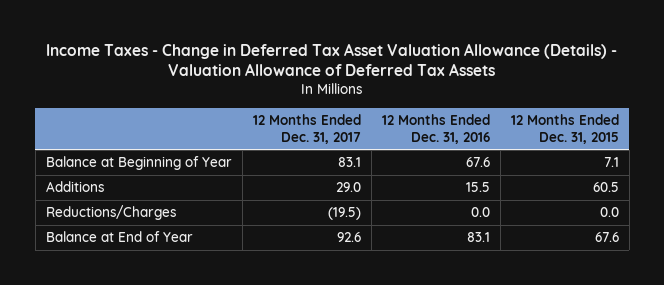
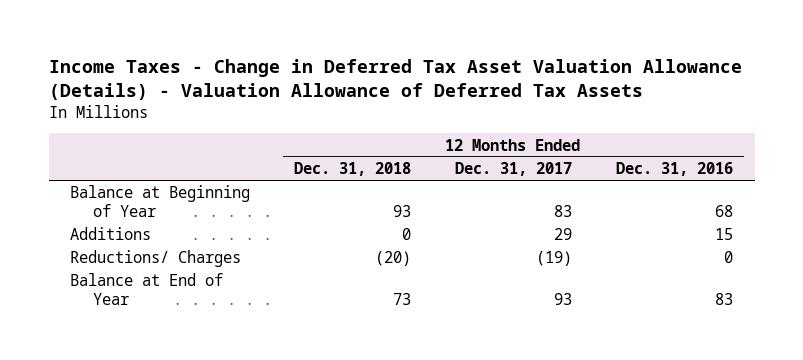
[510,114,619,144] 12 Months Ended Dec. 31, 2015 -> none
none -> [294,162,412,177] Dec. 31, 2018
[337,157,361,168] 83.1 -> [553,204,572,217] 83
[465,157,490,168] 67.6 -> [714,204,733,217] 68
[335,182,361,193] 29.0 -> [553,228,572,241] 29
[465,182,490,193] 15.5 -> [714,228,733,241] 15
[45,205,176,221] Reductions/Charges -> [70,250,242,268] Reductions/ Charges
[327,207,361,221] (19.5) -> [535,251,572,267] (19)
[470,207,490,218] 0.0 -> [723,251,733,264] 0
[336,232,361,243] 92.6 -> [553,292,572,305] 93
[466,232,490,243] 83.1 -> [714,292,733,305] 83

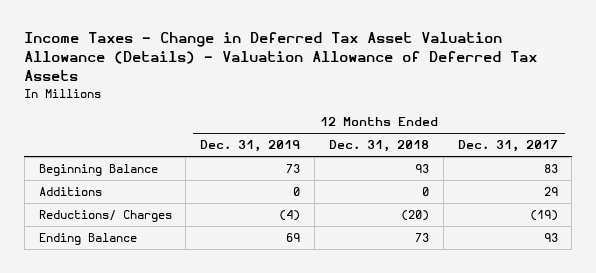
[615,162,733,177] Dec. 31, 2016 -> none
none -> [200,140,301,153] Dec. 31, 2019
[70,185,251,217] Balance at Beginning of Year -> [38,164,158,177] Beginning Balance
[70,273,224,305] Balance at End of Year -> [38,233,137,246] Ending Balance

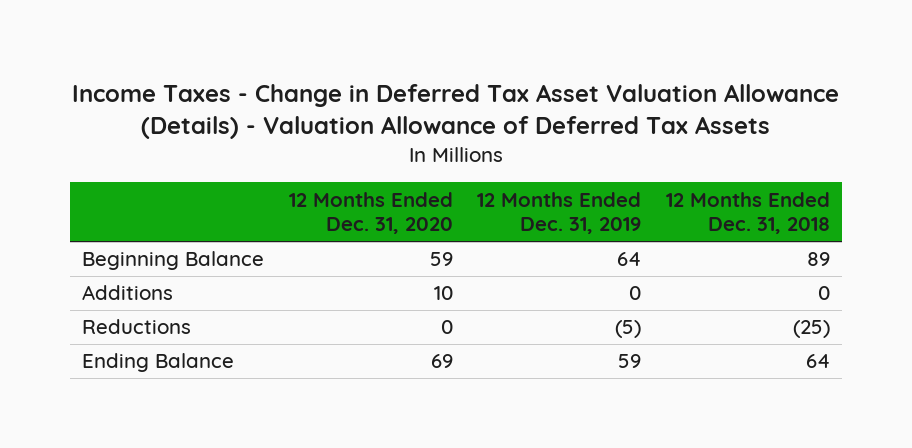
[457,140,558,153] Dec. 31, 2017 -> none
none -> [288,191,453,235] 12 Months Ended Dec. 31, 2020
[286,164,301,174] 73 -> [617,252,642,267] 64
[414,164,429,174] 93 -> [806,252,830,267] 89
[38,210,172,223] Reductions/ Charges -> [81,319,191,335] Reductions
[279,210,301,222] (4) -> [615,320,642,339] (5)
[400,210,429,222] (20) -> [792,320,830,339] (25)
[286,233,301,243] 69 -> [618,354,642,369] 59
[414,233,429,243] 73 -> [805,354,830,369] 64

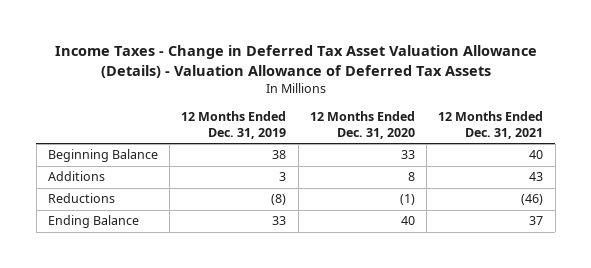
[665,191,830,235] 12 Months Ended Dec. 31, 2018 -> none
none -> [438,111,544,139] 12 Months Ended Dec. 31, 2021
[429,252,453,267] 59 -> [400,150,415,160] 33
[617,252,642,267] 64 -> [272,150,287,160] 38
[433,286,453,301] 10 -> [407,172,415,182] 8
[629,286,642,301] 0 -> [279,172,287,182] 3
[440,320,453,335] 0 -> [399,194,415,206] (1)
[615,320,642,339] (5) -> [271,194,287,206] (8)
[430,354,453,369] 69 -> [400,216,415,226] 40
[618,354,642,369] 59 -> [272,216,287,226] 33

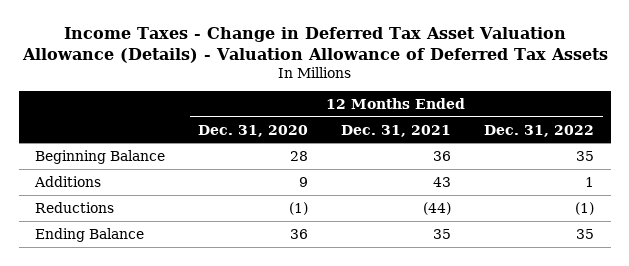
[181,111,287,139] 12 Months Ended Dec. 31, 2019 -> none
none -> [484,124,595,137] Dec. 31, 2022
[400,150,415,160] 33 -> [290,150,309,161] 28
[529,150,544,160] 40 -> [433,150,452,161] 36
[407,172,415,182] 8 -> [299,176,309,187] 9
[521,194,544,206] (46) -> [423,201,452,215] (44)
[400,216,415,226] 40 -> [290,228,309,239] 36
[529,216,544,226] 37 -> [433,228,452,239] 35

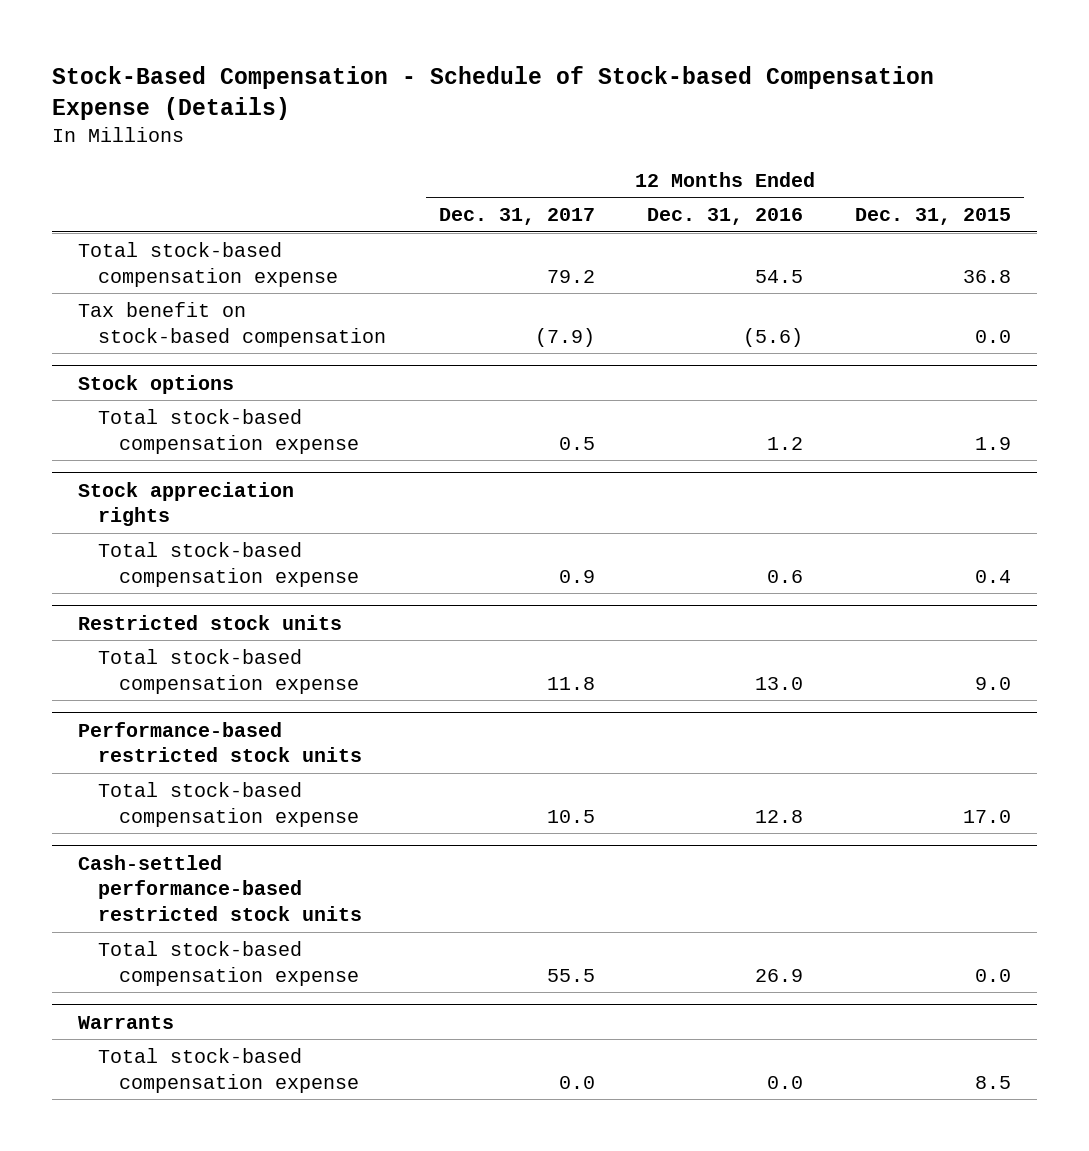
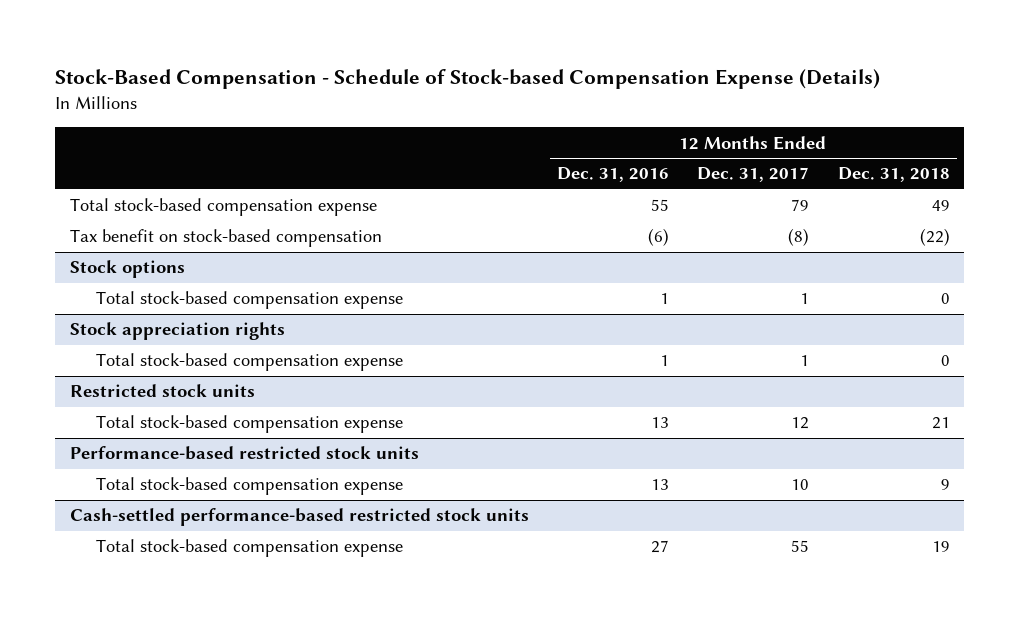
[854,207,1011,225] Dec. 31, 2015 -> none
none -> [837,167,950,183] Dec. 31, 2018
[546,269,595,283] 79.2 -> [791,199,810,212] 79
[754,269,803,283] 54.5 -> [651,199,670,212] 55
[534,327,595,347] (7.9) -> [788,228,810,247] (8)
[742,327,803,347] (5.6) -> [648,228,670,247] (6)
[558,436,595,450] 0.5 -> [800,293,810,305] 1
[766,436,803,450] 1.2 -> [660,293,670,305] 1
[558,569,595,583] 0.9 -> [800,355,810,367] 1
[766,569,803,583] 0.6 -> [660,355,670,367] 1
[546,676,595,690] 11.8 -> [791,417,810,430] 12
[754,676,803,690] 13.0 -> [651,417,670,429] 13
[546,809,595,823] 10.5 -> [791,479,810,491] 10
[754,809,803,823] 12.8 -> [651,479,670,491] 13
[78,1015,175,1029] Warrants -> none
[98,1047,359,1093] Total stock-based compensation expense -> none
[546,968,595,982] 55.5 -> [791,540,810,553] 55
[754,968,803,982] 26.9 -> [651,540,670,554] 27

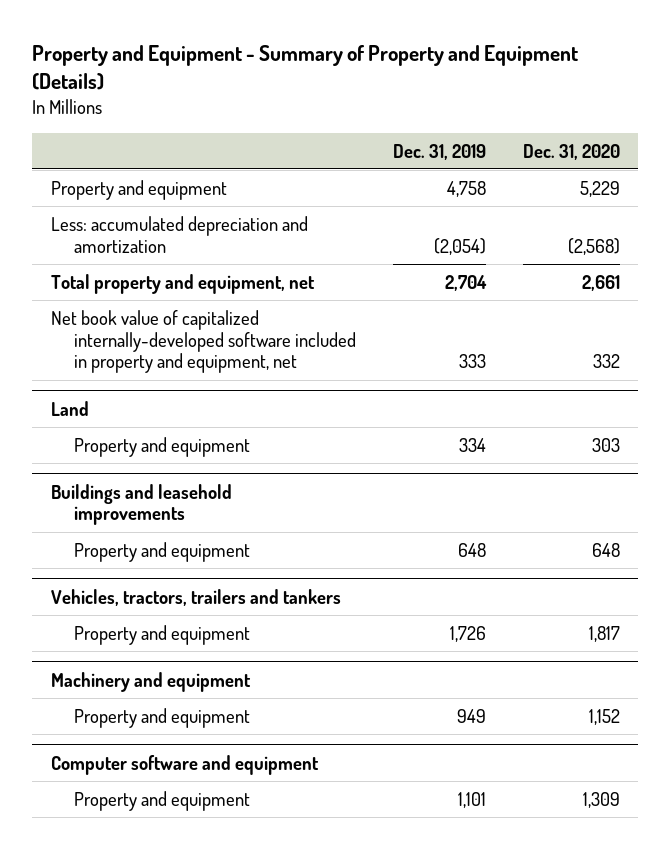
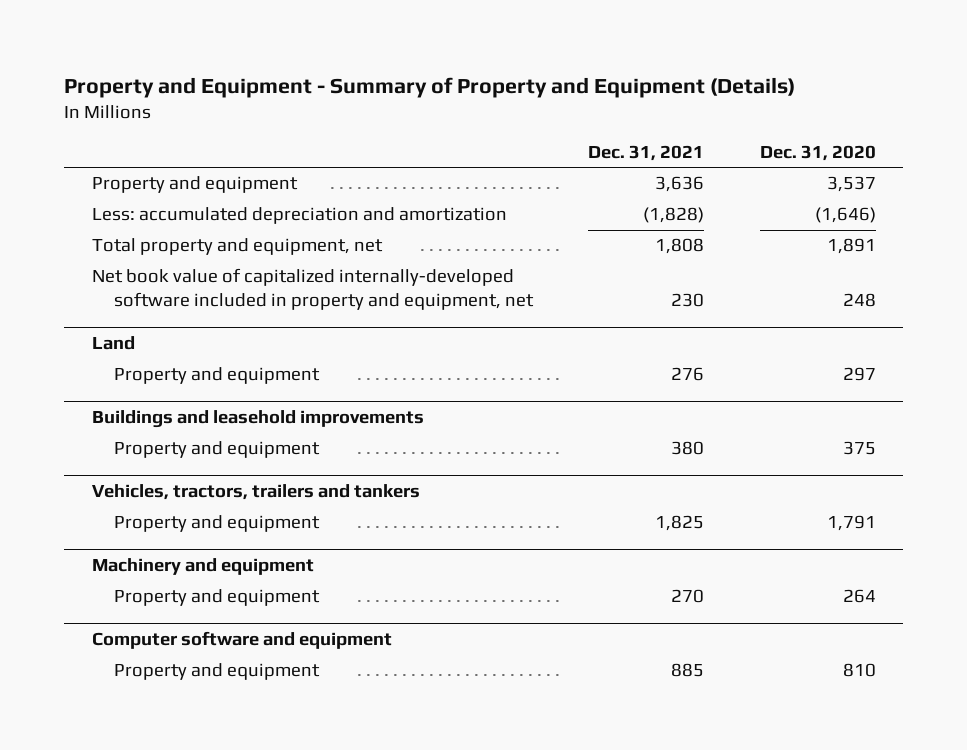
[392,143,486,160] Dec. 31, 2019 -> none
none -> [588,144,705,161] Dec. 31, 2021
[579,180,620,197] 5,229 -> [826,176,876,193] 3,537
[567,237,620,255] (2,568) -> [814,207,876,224] (1,646)
[581,274,620,291] 2,661 -> [826,238,876,255] 1,891
[592,354,620,369] 332 -> [842,293,876,308] 248
[591,437,620,452] 303 -> [842,367,876,382] 297
[591,542,620,557] 648 -> [842,441,876,456] 375
[588,625,620,642] 1,817 -> [826,515,876,532] 1,791
[588,708,620,725] 1,152 -> [842,589,876,604] 264
[582,791,620,808] 1,309 -> [842,663,876,678] 810

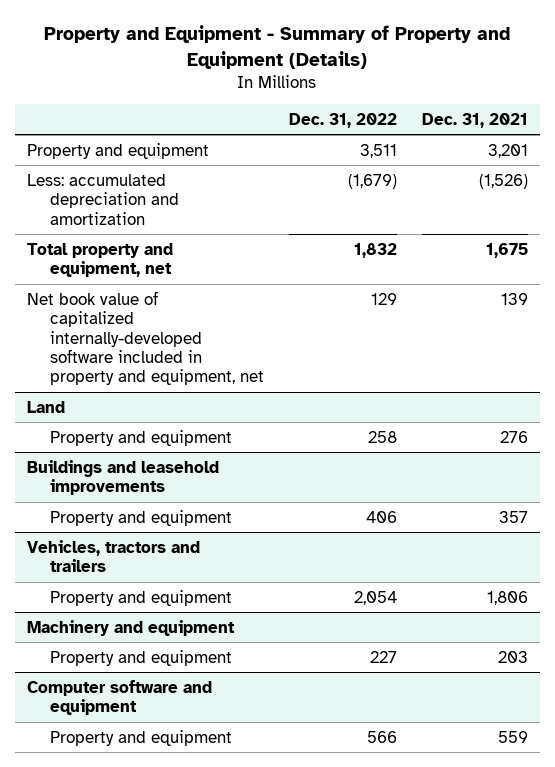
[759,144,876,161] Dec. 31, 2020 -> none
none -> [288,112,397,128] Dec. 31, 2022
[655,176,705,193] 3,636 -> [487,143,528,158] 3,201
[643,207,705,224] (1,828) -> [478,173,528,189] (1,526)
[655,238,705,255] 1,808 -> [485,242,528,258] 1,675
[671,293,705,308] 230 -> [500,292,528,305] 139
[671,441,705,456] 380 -> [498,510,528,523] 357
[91,484,420,501] Vehicles, tractors, trailers and tankers -> [27,539,201,573] Vehicles, tractors and trailers
[655,515,705,532] 1,825 -> [486,590,528,605] 1,806
[671,589,705,604] 270 -> [497,650,528,663] 203
[671,663,705,678] 885 -> [497,730,528,743] 559

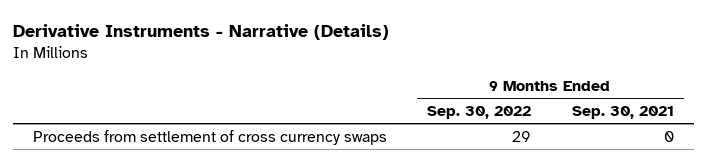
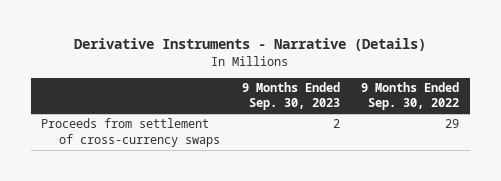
[571,106,674,120] Sep. 30, 2021 -> none
none -> [241,81,340,111] 9 Months Ended Sep. 30, 2023
[33,129,388,145] Proceeds from settlement of cross currency swaps -> [41,118,221,147] Proceeds from settlement of cross-currency swaps

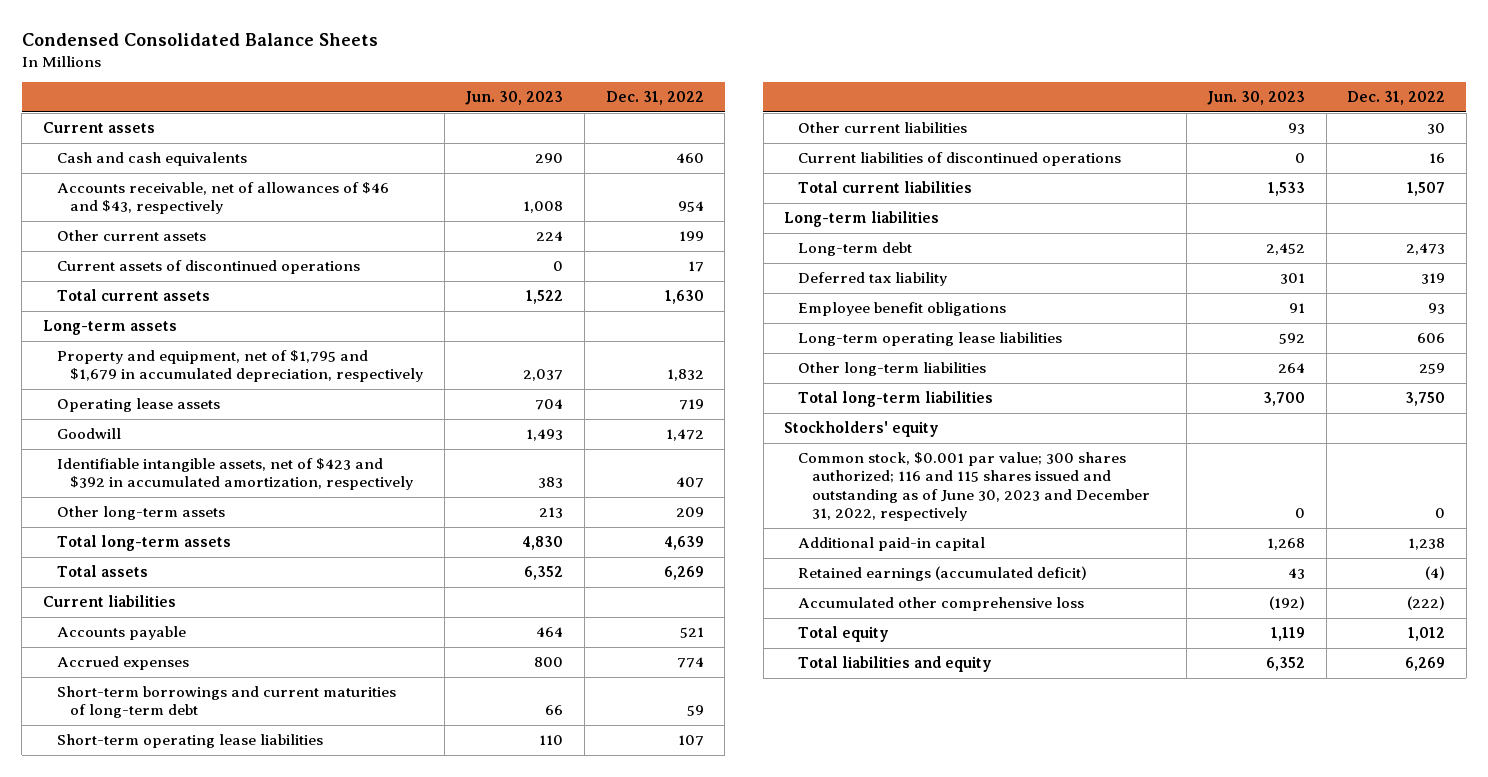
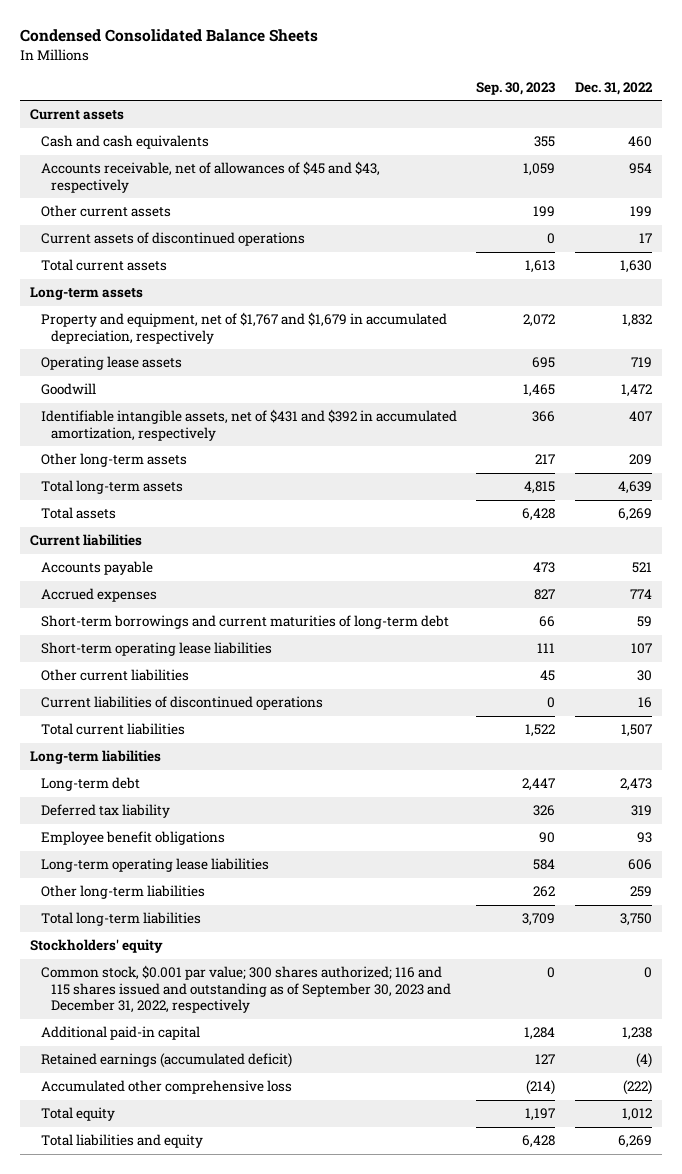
[465,91,564,106] Jun. 30, 2023 -> none
none -> [476,81,556,95] Sep. 30, 2023
[56,182,389,215] Accounts receivable, net of allowances of $46 and $43, respectively -> [40,161,380,193] Accounts receivable, net of allowances of $45 and $43, respectively
[56,350,424,383] Property and equipment, net of $1,795 and $1,679 in accumulated depreciation, respectively -> [40,312,447,344] Property and equipment, net of $1,767 and $1,679 in accumulated depreciation, respectively
[56,458,414,491] Identifiable intangible assets, net of $423 and $392 in accumulated amortization, respectively -> [40,409,457,441] Identifiable intangible assets, net of $431 and $392 in accumulated amortization, respectively
[798,452,1151,522] Common stock, $0.001 par value; 300 shares authorized; 116 and 115 shares issued and outstanding as of June 30, 2023 and December 31, 2022, respectively -> [40,965,451,1014] Common stock, $0.001 par value; 300 shares authorized; 116 and 115 shares issued and outstanding as of September 30, 2023 and December 31, 2022, respectively

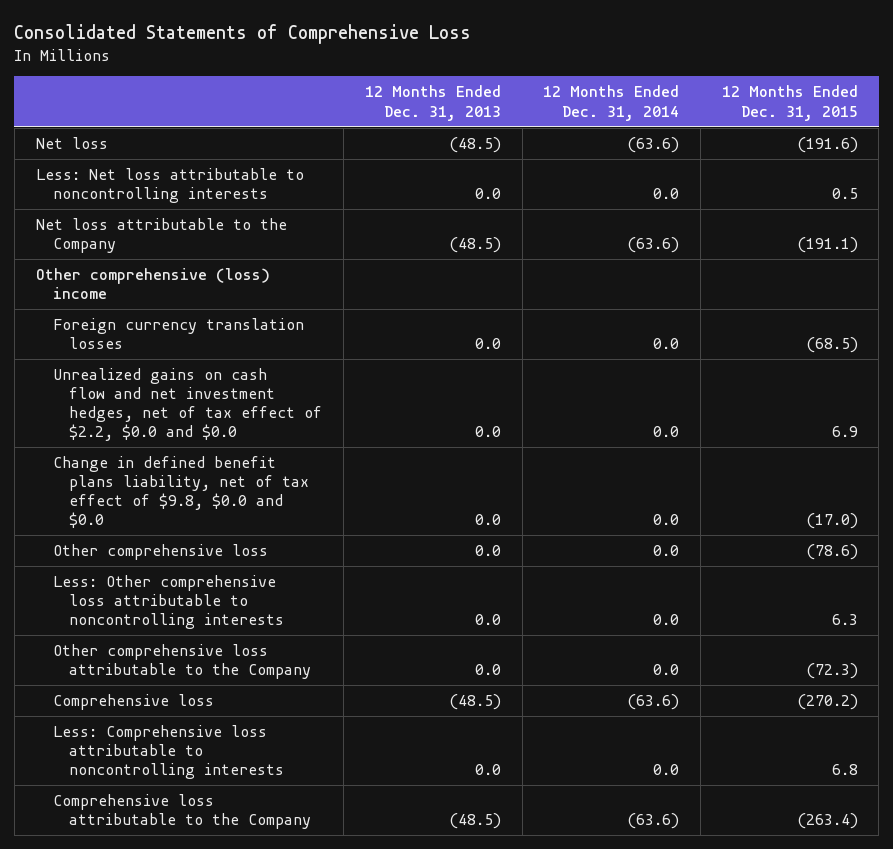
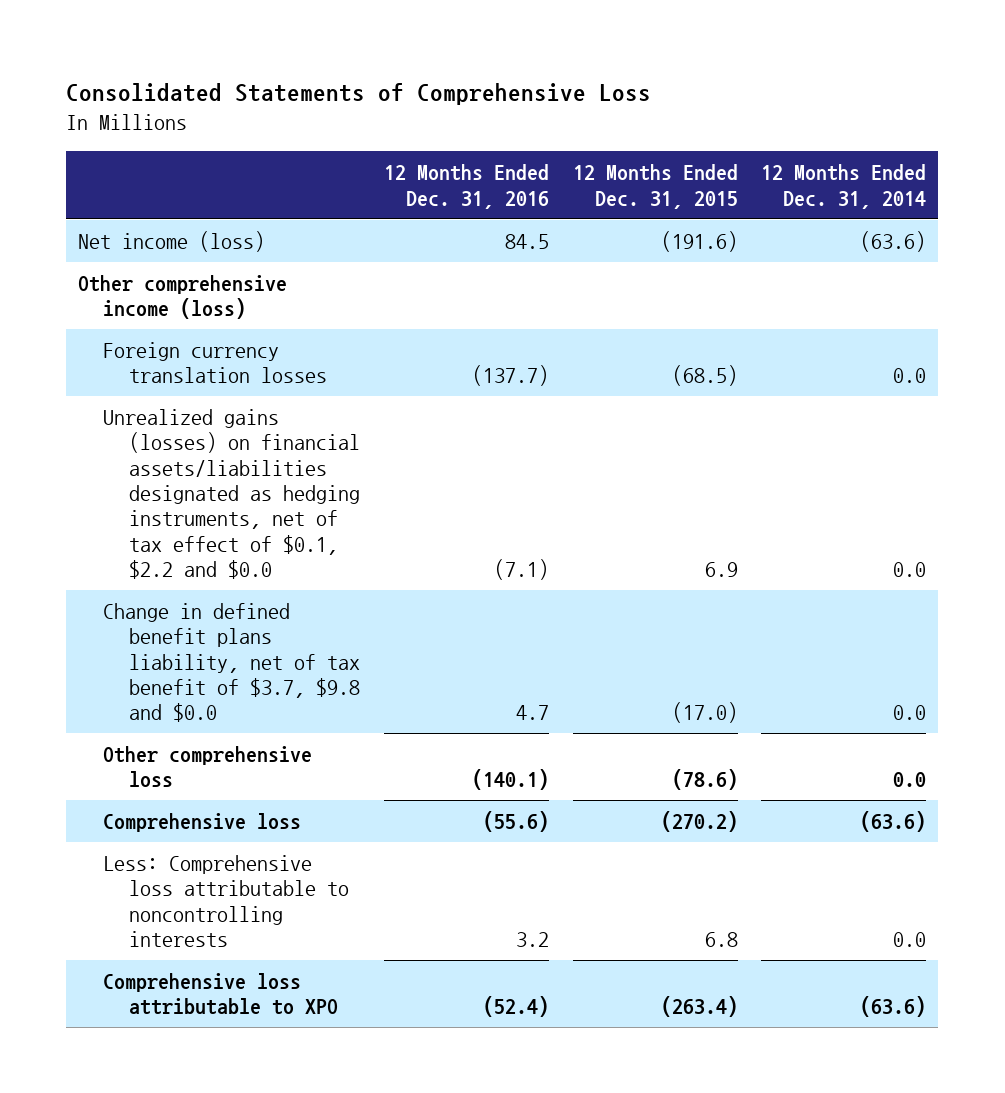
[364,85,501,121] 12 Months Ended Dec. 31, 2013 -> none
none -> [383,164,549,209] 12 Months Ended Dec. 31, 2016
[35,167,304,204] Less: Net loss attributable to noncontrolling interests -> none
[35,217,287,254] Net loss attributable to the Company -> none
[35,136,108,149] Net loss -> [78,231,266,253] Net income (loss)
[35,267,270,300] Other comprehensive (loss) income -> [78,275,288,320] Other comprehensive income (loss)
[52,367,323,442] Unrealized gains on cash flow and net investment hedges, net of tax effect of $2.2, $0.0 and $0.0 -> [103,409,360,579] Unrealized gains (losses) on financial assets/liabilities designated as hedging instruments, net of tax effect of $0.1, $2.2 and $0.0
[52,455,310,529] Change in defined benefit plans liability, net of tax effect of $9.8, $0.0 and $0.0 -> [103,603,360,723] Change in defined benefit plans liability, net of tax benefit of $3.7, $9.8 and $0.0
[52,574,285,630] Less: Other comprehensive loss attributable to noncontrolling interests -> none
[52,643,312,680] Other comprehensive loss attributable to the Company -> none
[52,793,312,830] Comprehensive loss attributable to the Company -> [103,973,338,1016] Comprehensive loss attributable to XPO

